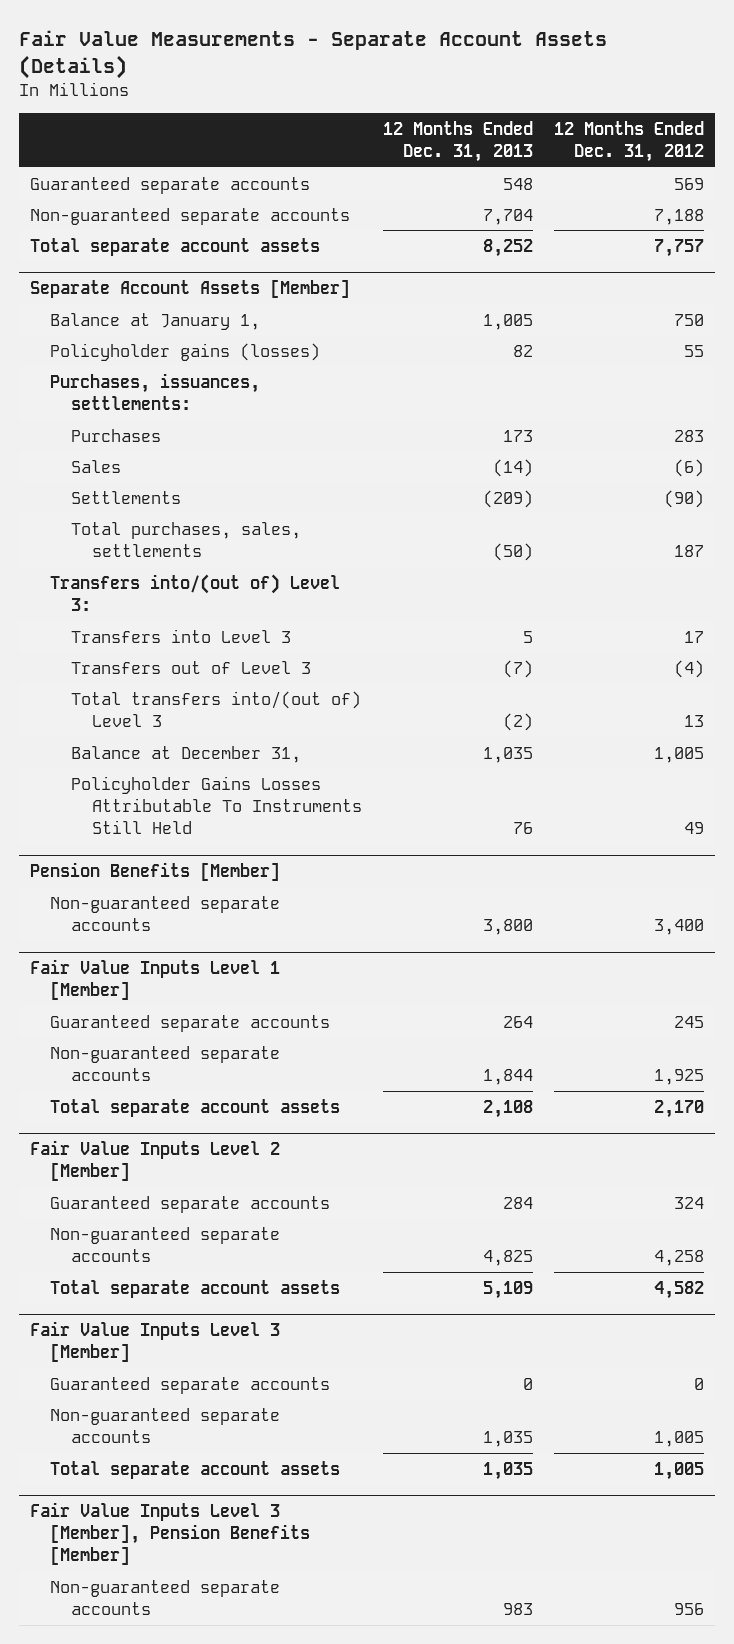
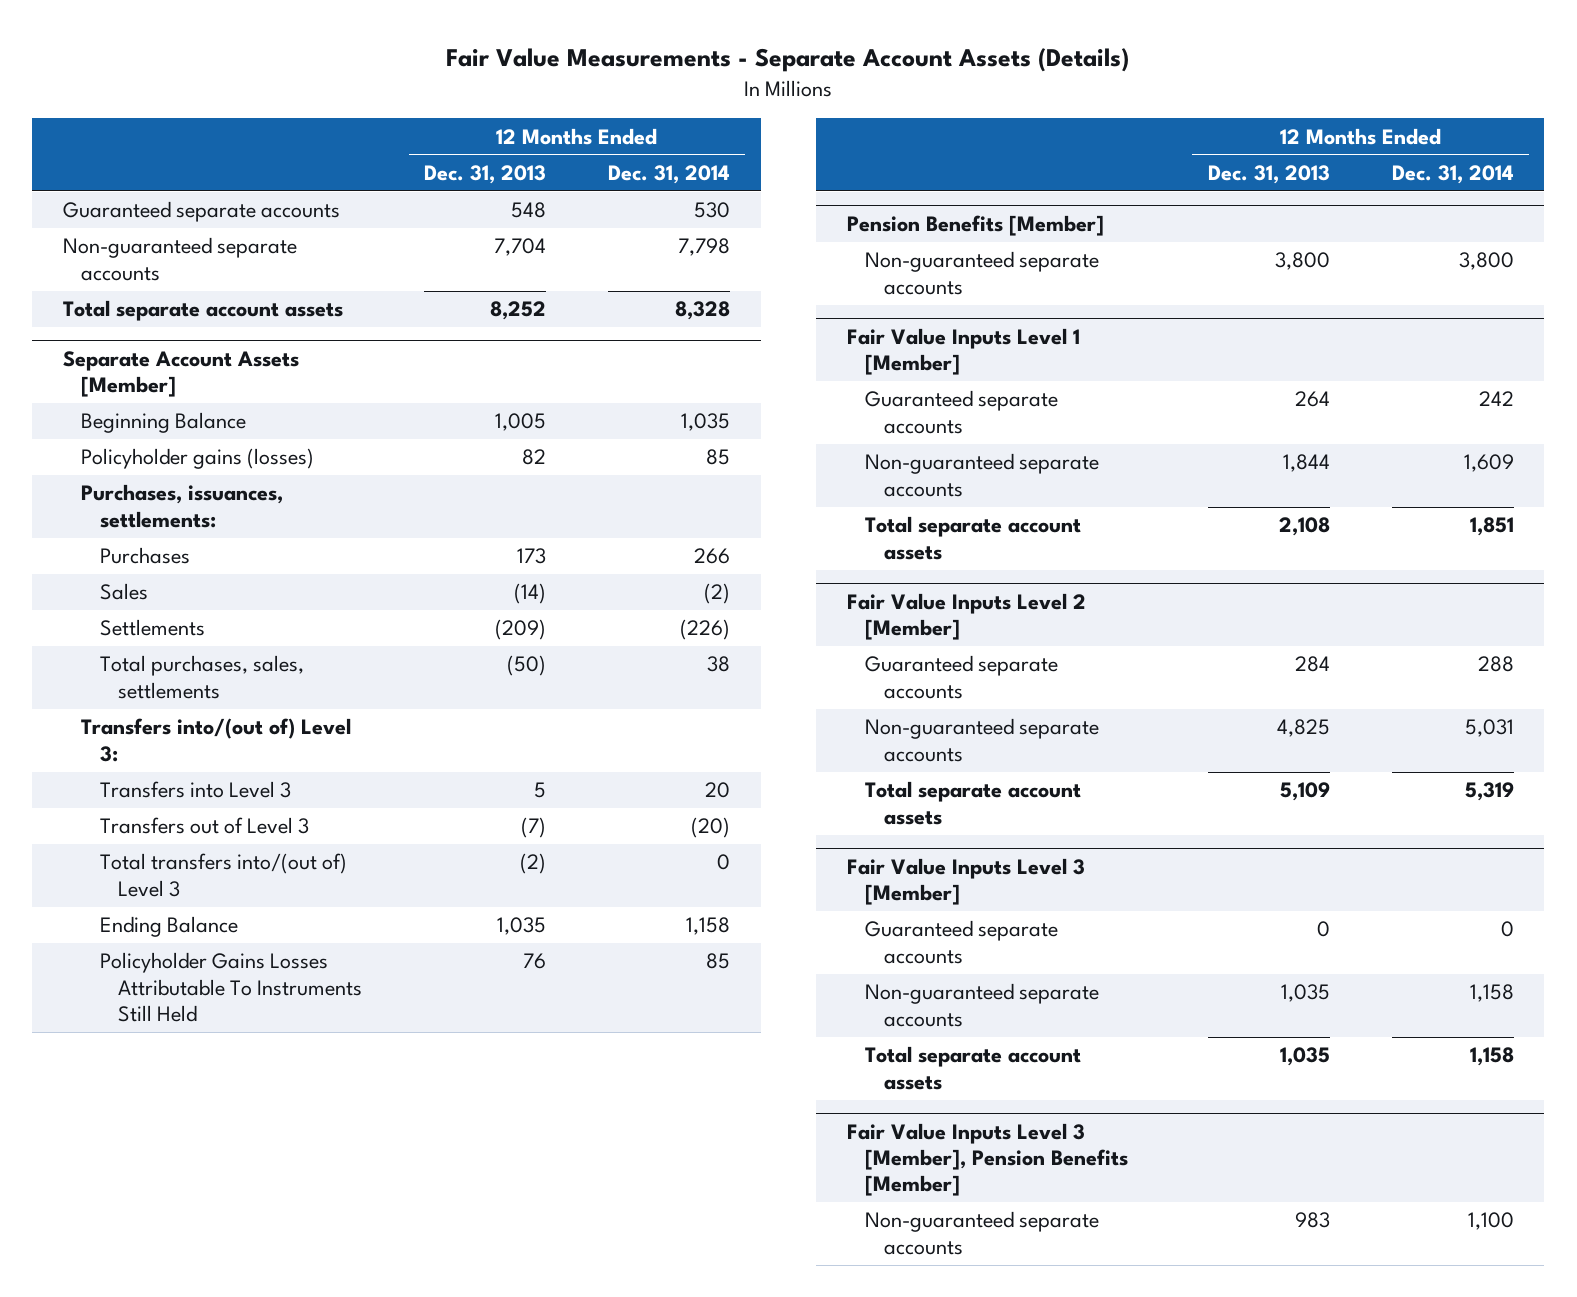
[554,120,705,162] 12 Months Ended Dec. 31, 2012 -> none
none -> [607,165,730,185] Dec. 31, 2014
[50,312,261,330] Balance at January 1, -> [81,412,247,434] Beginning Balance
[71,745,302,763] Balance at December 31, -> [99,916,238,938] Ending Balance

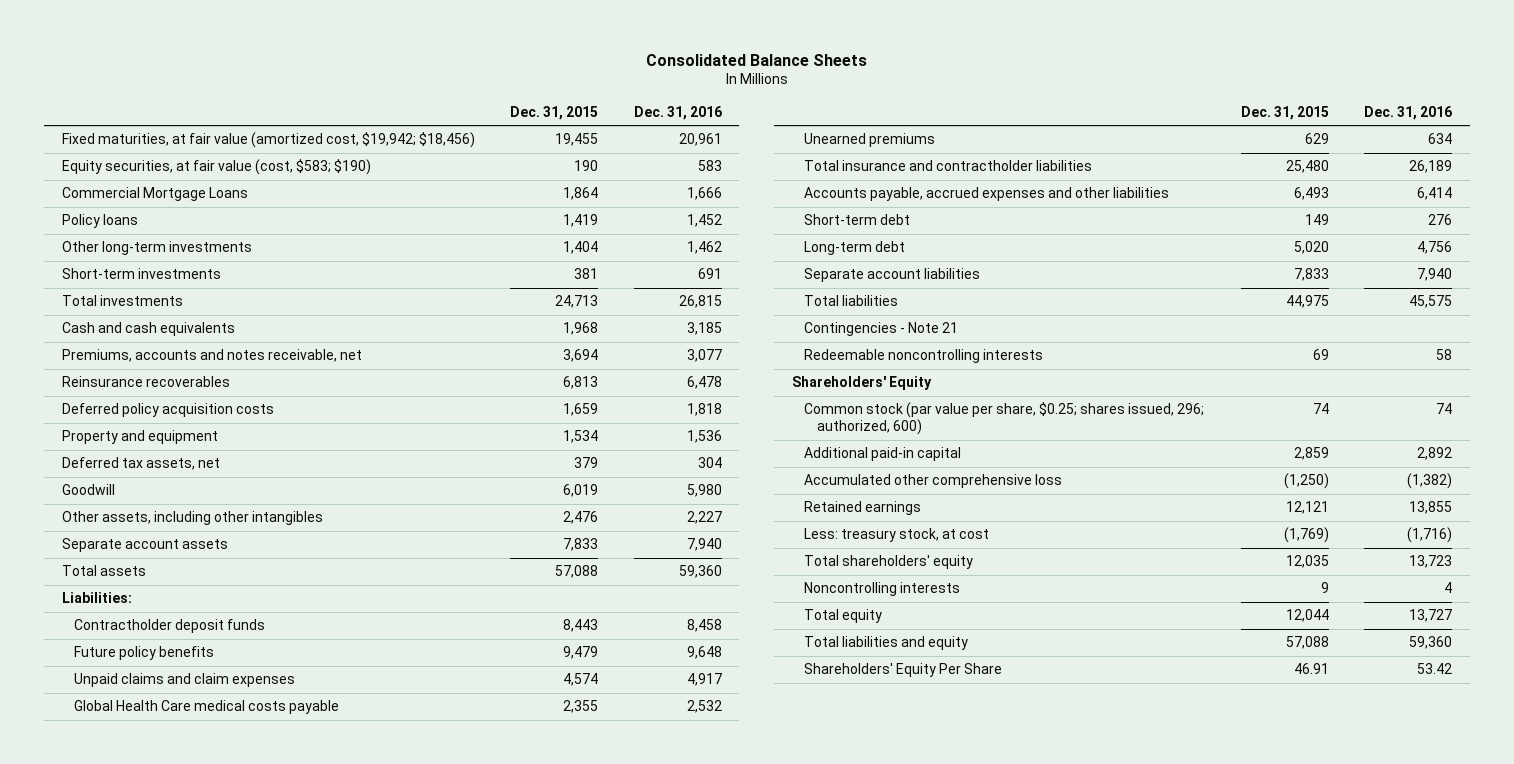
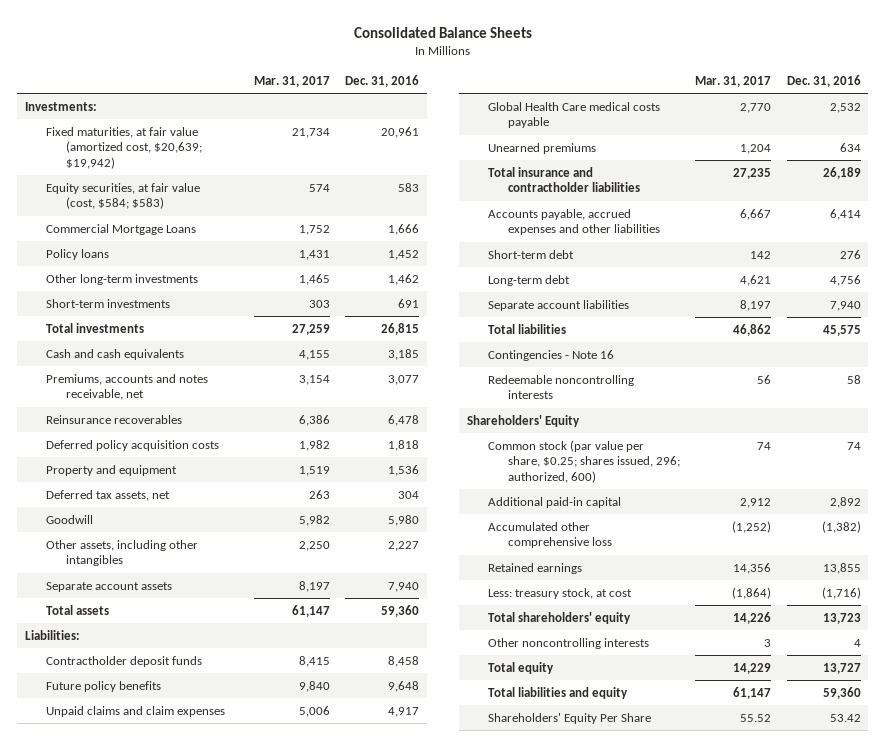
[510,105,599,120] Dec. 31, 2015 -> none
none -> [253,76,330,88] Mar. 31, 2017
none -> [25,101,98,111] Investments:
[61,132,475,149] Fixed maturities, at fair value (amortized cost, $19,942; $18,456) -> [45,126,203,169] Fixed maturities, at fair value (amortized cost, $20,639; $19,942)
[61,159,371,176] Equity securities, at fair value (cost, $583; $190) -> [45,182,200,210] Equity securities, at fair value (cost, $584; $583)
[804,322,959,337] Contingencies - Note 21 -> [487,349,614,361] Contingencies - Note 16
[804,582,961,597] Noncontrolling interests -> [487,637,649,649] Other noncontrolling interests

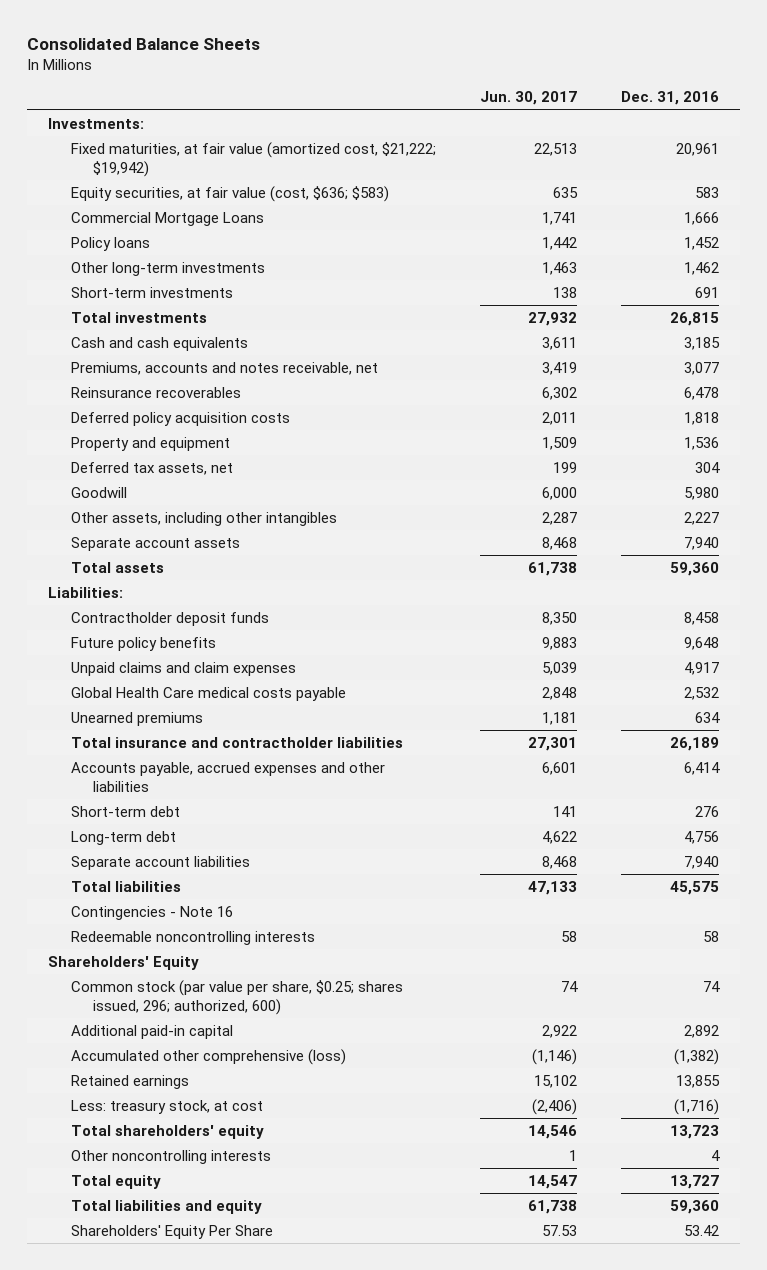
[253,76,330,88] Mar. 31, 2017 -> none
none -> [479,91,577,106] Jun. 30, 2017
[45,126,203,169] Fixed maturities, at fair value (amortized cost, $20,639; $19,942) -> [70,141,436,177] Fixed maturities, at fair value (amortized cost, $21,222; $19,942)
[45,182,200,210] Equity securities, at fair value (cost, $584; $583) -> [70,185,389,202] Equity securities, at fair value (cost, $636; $583)
[487,521,613,549] Accumulated other comprehensive loss -> [70,1048,346,1065] Accumulated other comprehensive (loss)

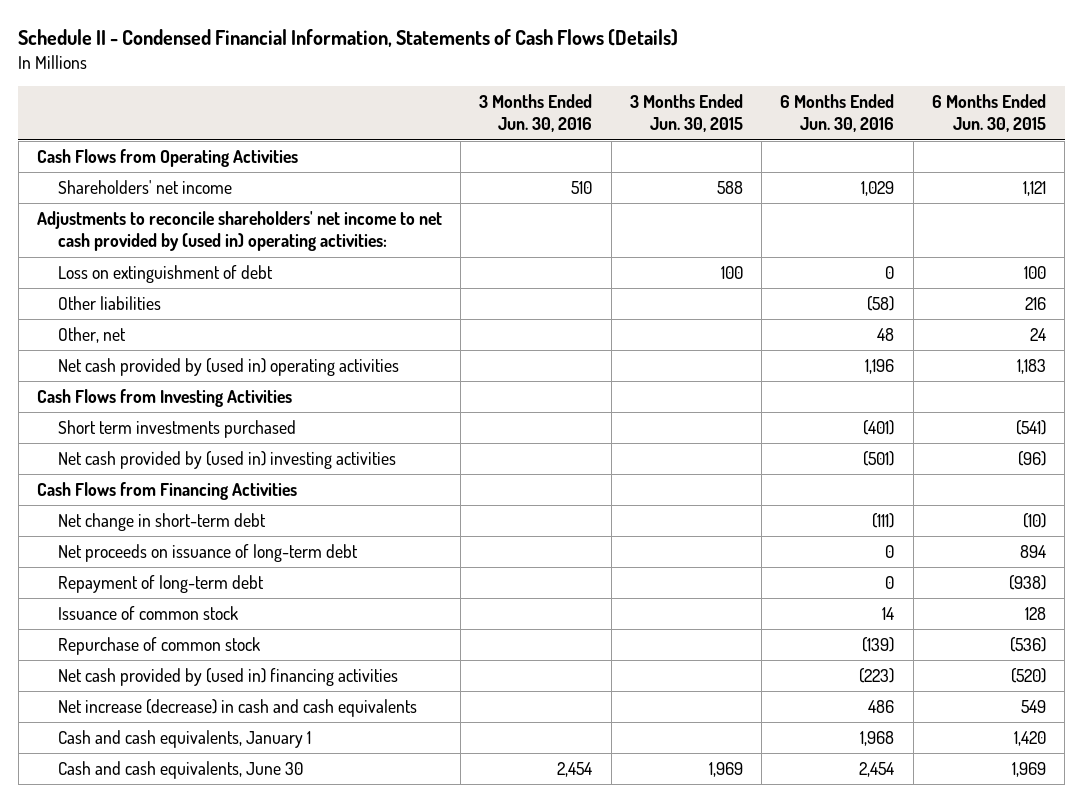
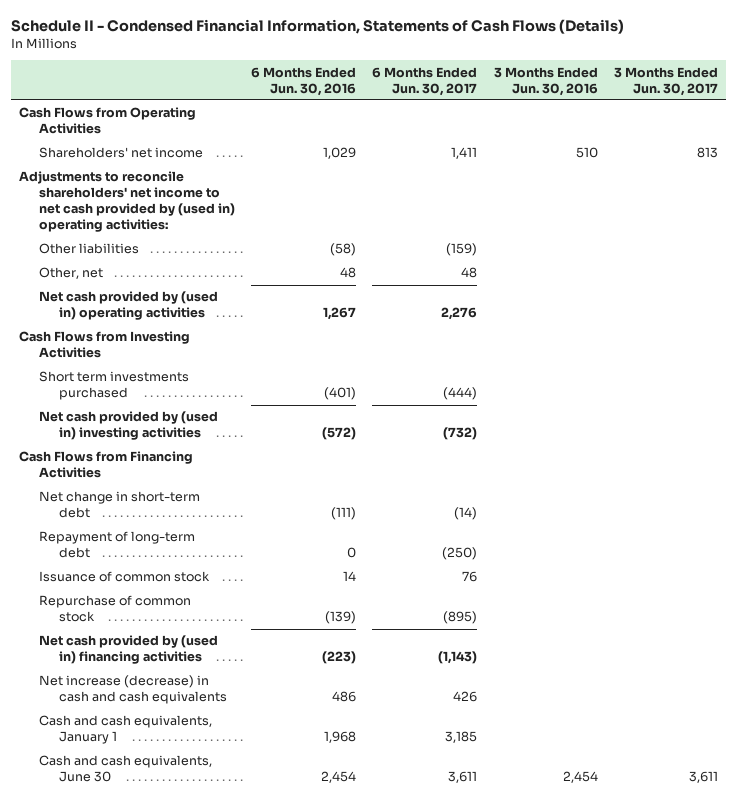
[629,94,743,133] 3 Months Ended Jun. 30, 2015 -> none
[931,94,1046,133] 6 Months Ended Jun. 30, 2015 -> none
none -> [372,66,478,96] 6 Months Ended Jun. 30, 2017
none -> [613,66,718,96] 3 Months Ended Jun. 30, 2017
[57,264,273,283] Loss on extinguishment of debt -> none
[865,358,895,374] 1,196 -> [323,307,357,321] 1,267
[863,450,895,466] (501) -> [322,427,357,441] (572)
[57,543,358,562] Net proceeds on issuance of long-term debt -> none

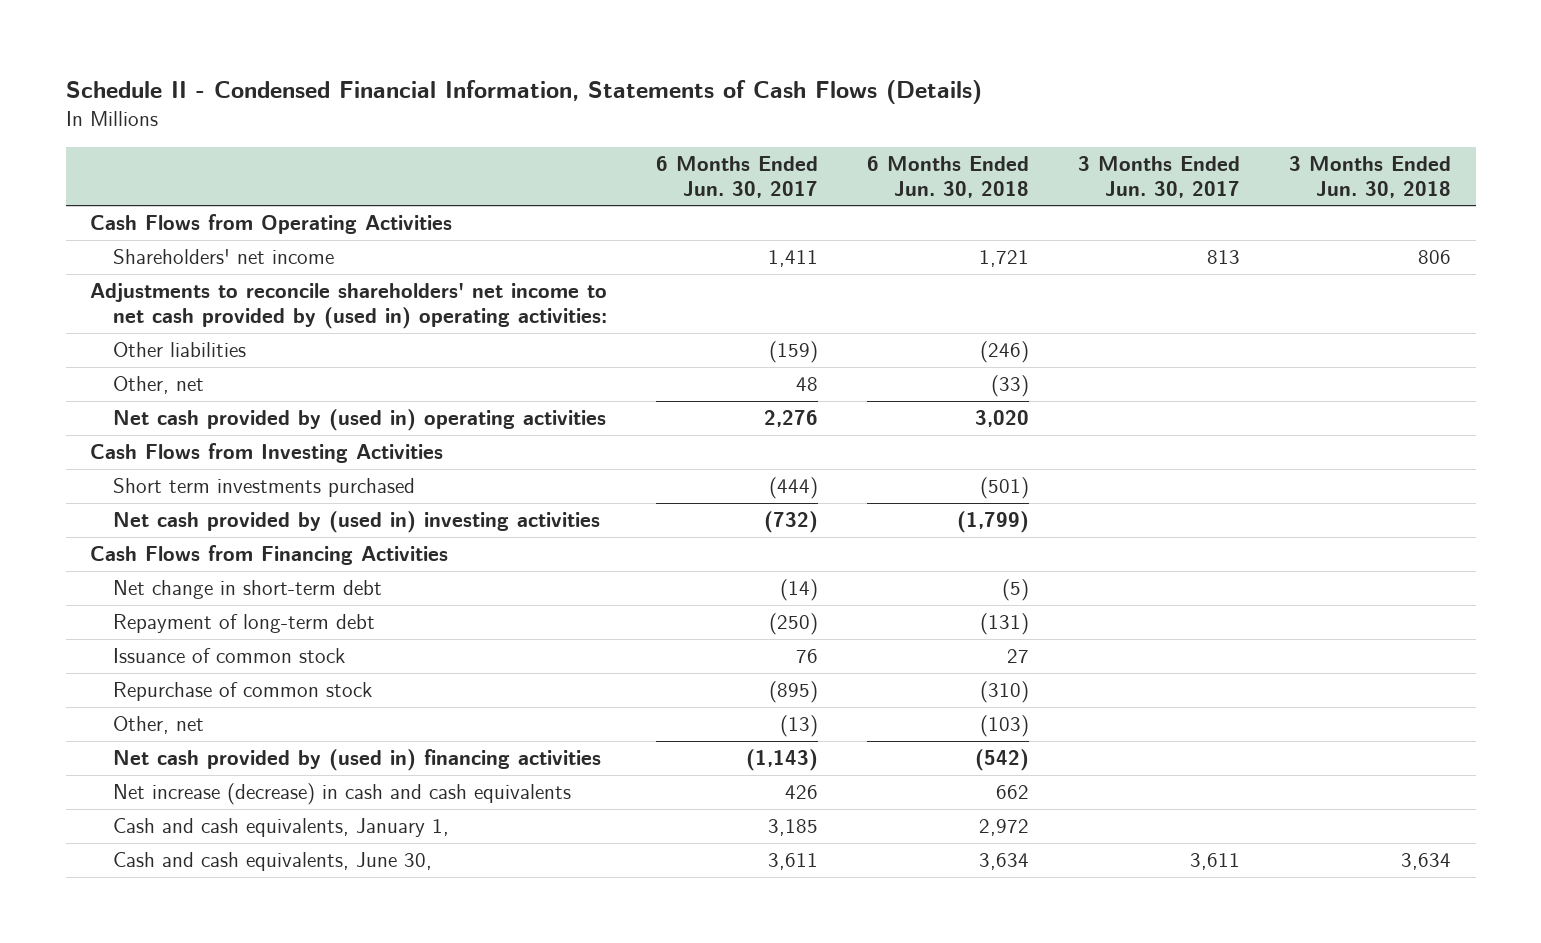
[251,66,357,96] 6 Months Ended Jun. 30, 2016 -> none
[493,66,598,96] 3 Months Ended Jun. 30, 2016 -> none
none -> [867,155,1030,198] 6 Months Ended Jun. 30, 2018
none -> [1289,155,1452,198] 3 Months Ended Jun. 30, 2018
none -> [112,716,204,735] Other, net
[39,715,213,745] Cash and cash equivalents, January 1 -> [112,818,449,838] Cash and cash equivalents, January 1,
[39,755,213,783] Cash and cash equivalents, June 30 -> [112,852,432,872] Cash and cash equivalents, June 30,

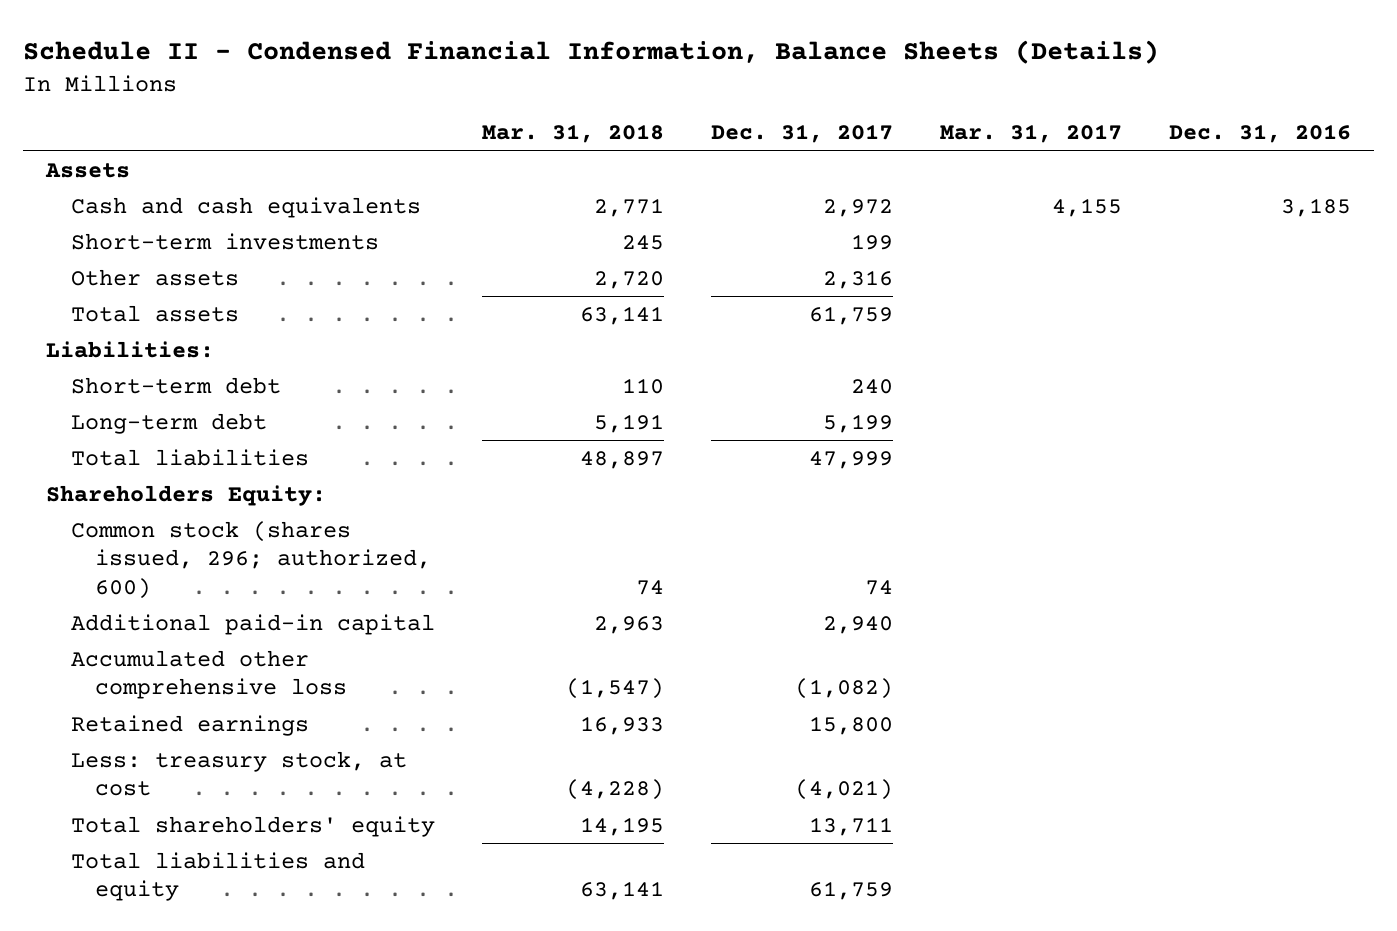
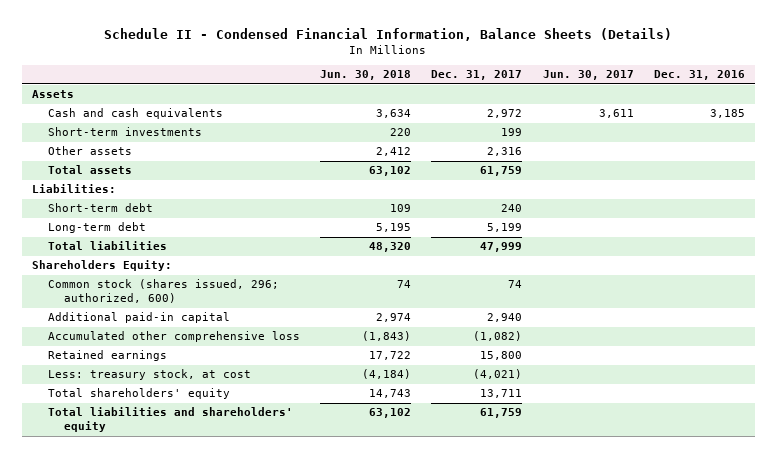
[481,124,664,144] Mar. 31, 2018 -> none
[939,124,1122,144] Mar. 31, 2017 -> none
none -> [320,70,412,81] Jun. 30, 2018
none -> [542,70,634,81] Jun. 30, 2017
[70,851,365,902] Total liabilities and equity -> [47,407,293,433] Total liabilities and shareholders' equity

